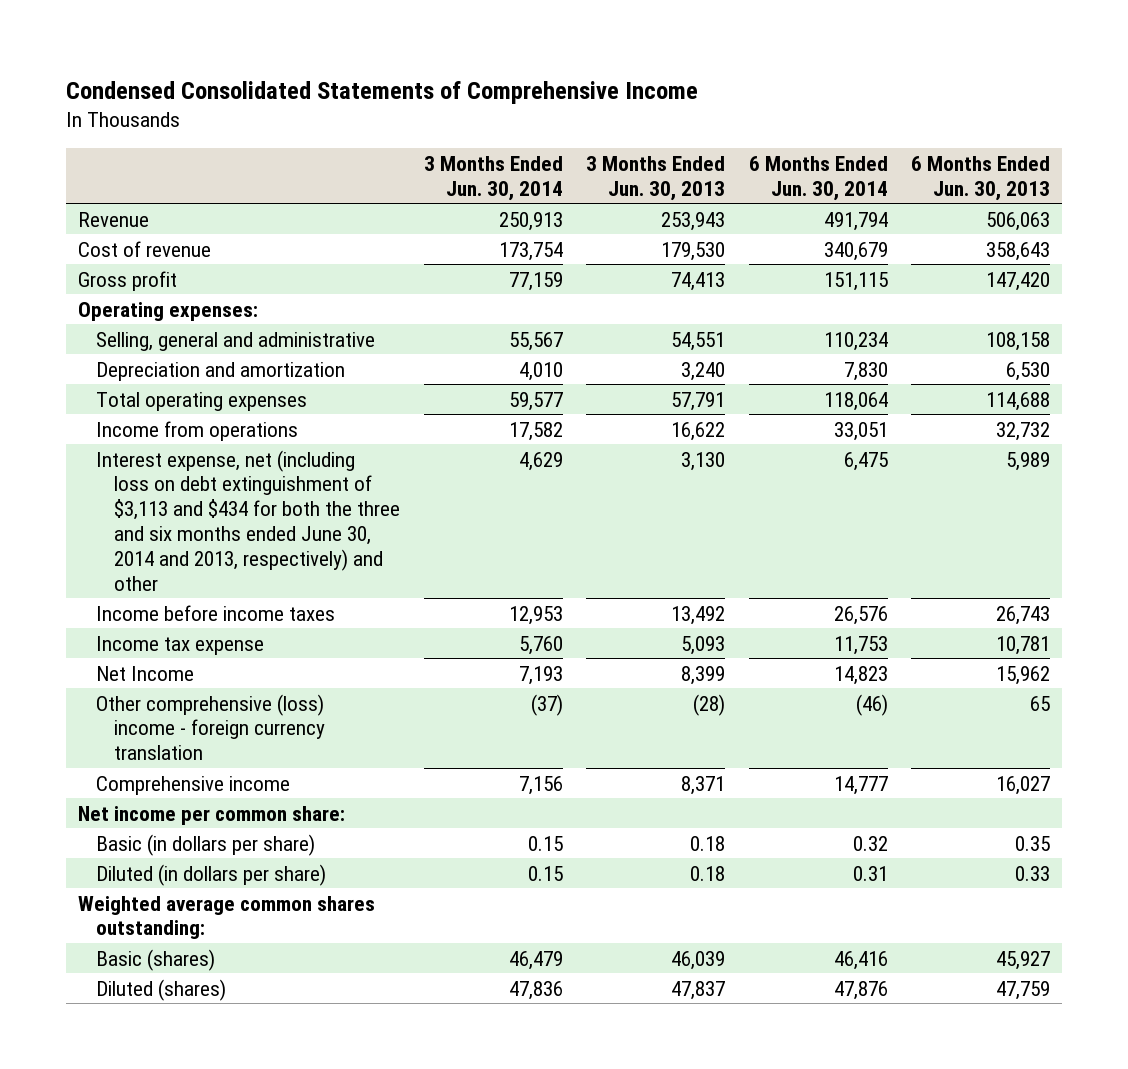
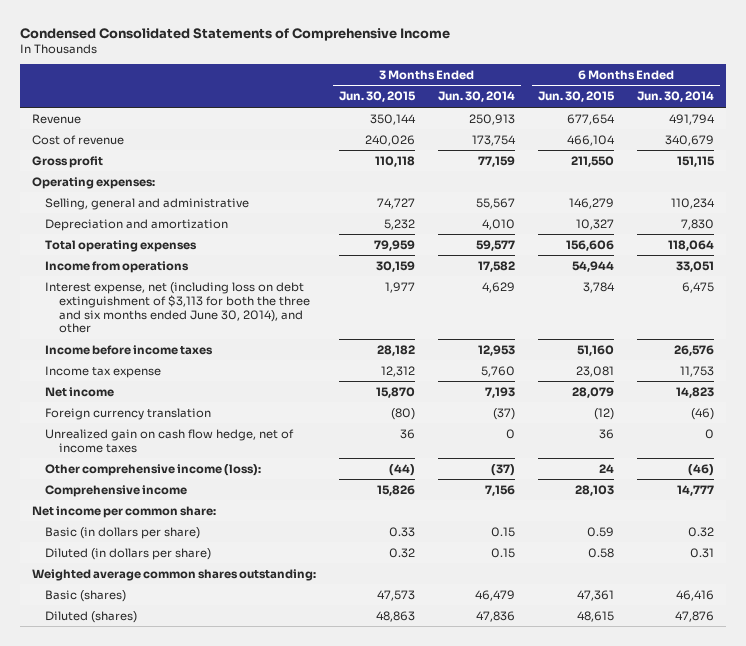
[586,155,726,201] 3 Months Ended Jun. 30, 2013 -> none
[911,155,1051,201] 6 Months Ended Jun. 30, 2013 -> none
none -> [338,91,416,103] Jun. 30, 2015
none -> [538,91,616,103] Jun. 30, 2015
[96,449,401,591] Interest expense, net (including loss on debt extinguishment of $3,113 and $434 for both the three and six months ended June 30, 2014 and 2013, respectively) and other -> [45,281,311,334] Interest expense, net (including loss on debt extinguishment of $3,113 for both the three and six months ended June 30, 2014), and other
[96,665,195,681] Net Income -> [45,386,115,397] Net income
none -> [45,407,212,420] Foreign currency translation
none -> [45,428,295,453] Unrealized gain on cash flow hedge, net of income taxes
[96,693,326,761] Other comprehensive (loss) income - foreign currency translation -> [45,463,262,476] Other comprehensive income (loss):

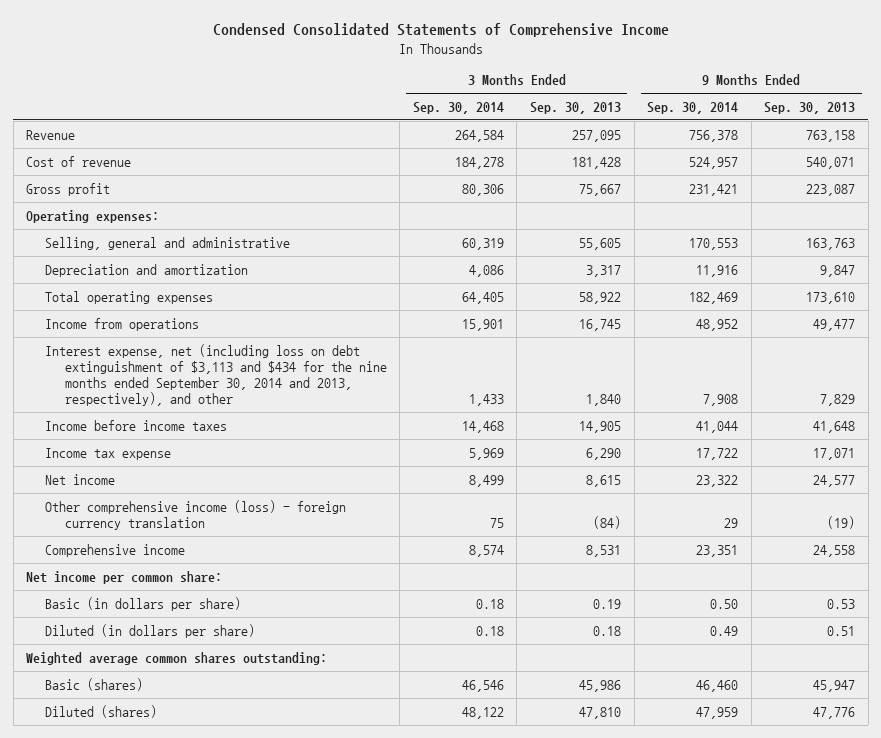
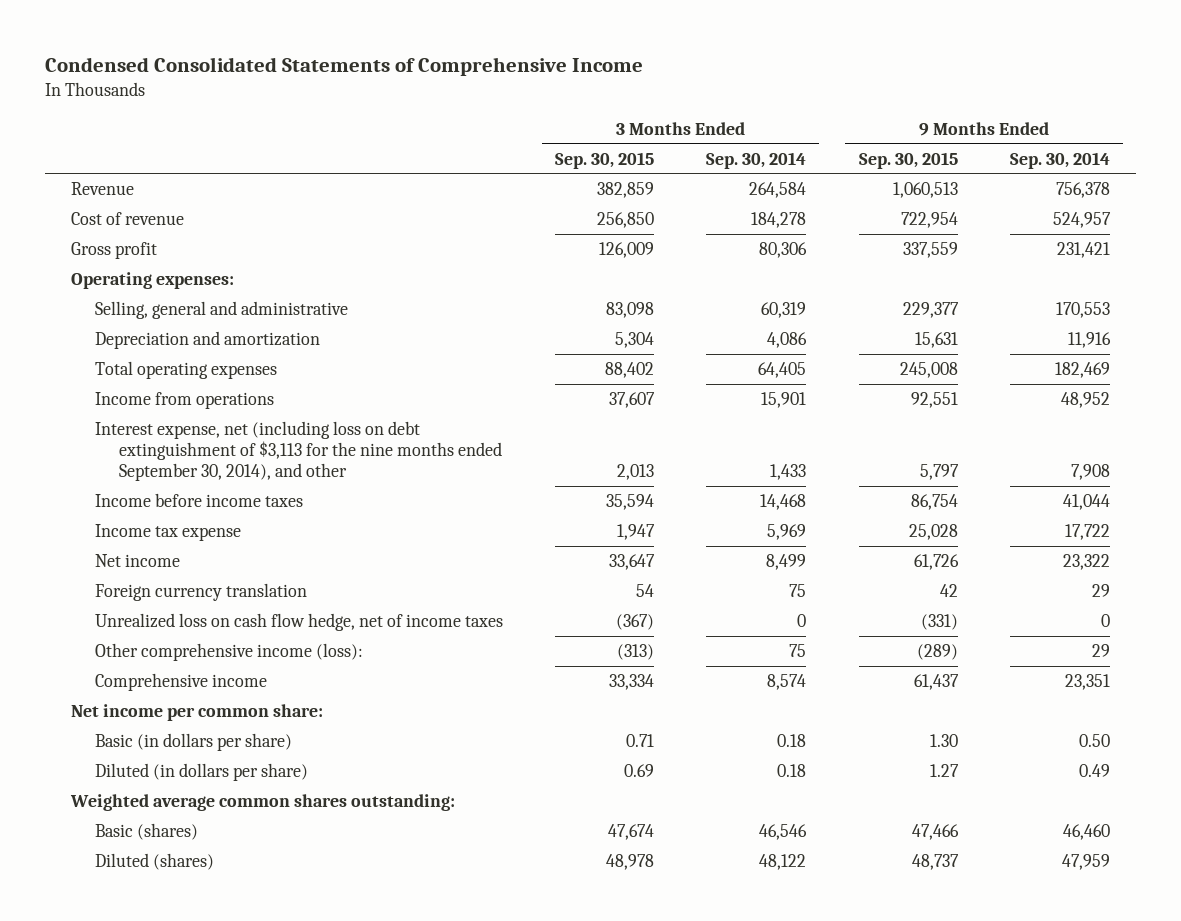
[529,101,621,114] Sep. 30, 2013 -> none
[764,101,856,114] Sep. 30, 2013 -> none
none -> [555,151,655,169] Sep. 30, 2015
none -> [858,151,958,169] Sep. 30, 2015
[45,343,387,407] Interest expense, net (including loss on debt extinguishment of $3,113 and $434 for the nine months ended September 30, 2014 and 2013, respectively), and other -> [95,420,503,481] Interest expense, net (including loss on debt extinguishment of $3,113 for the nine months ended September 30, 2014), and other
none -> [95,582,308,601] Foreign currency translation
none -> [95,612,504,631] Unrealized loss on cash flow hedge, net of income taxes
[45,499,347,530] Other comprehensive income (loss) - foreign currency translation -> [95,642,364,661] Other comprehensive income (loss):

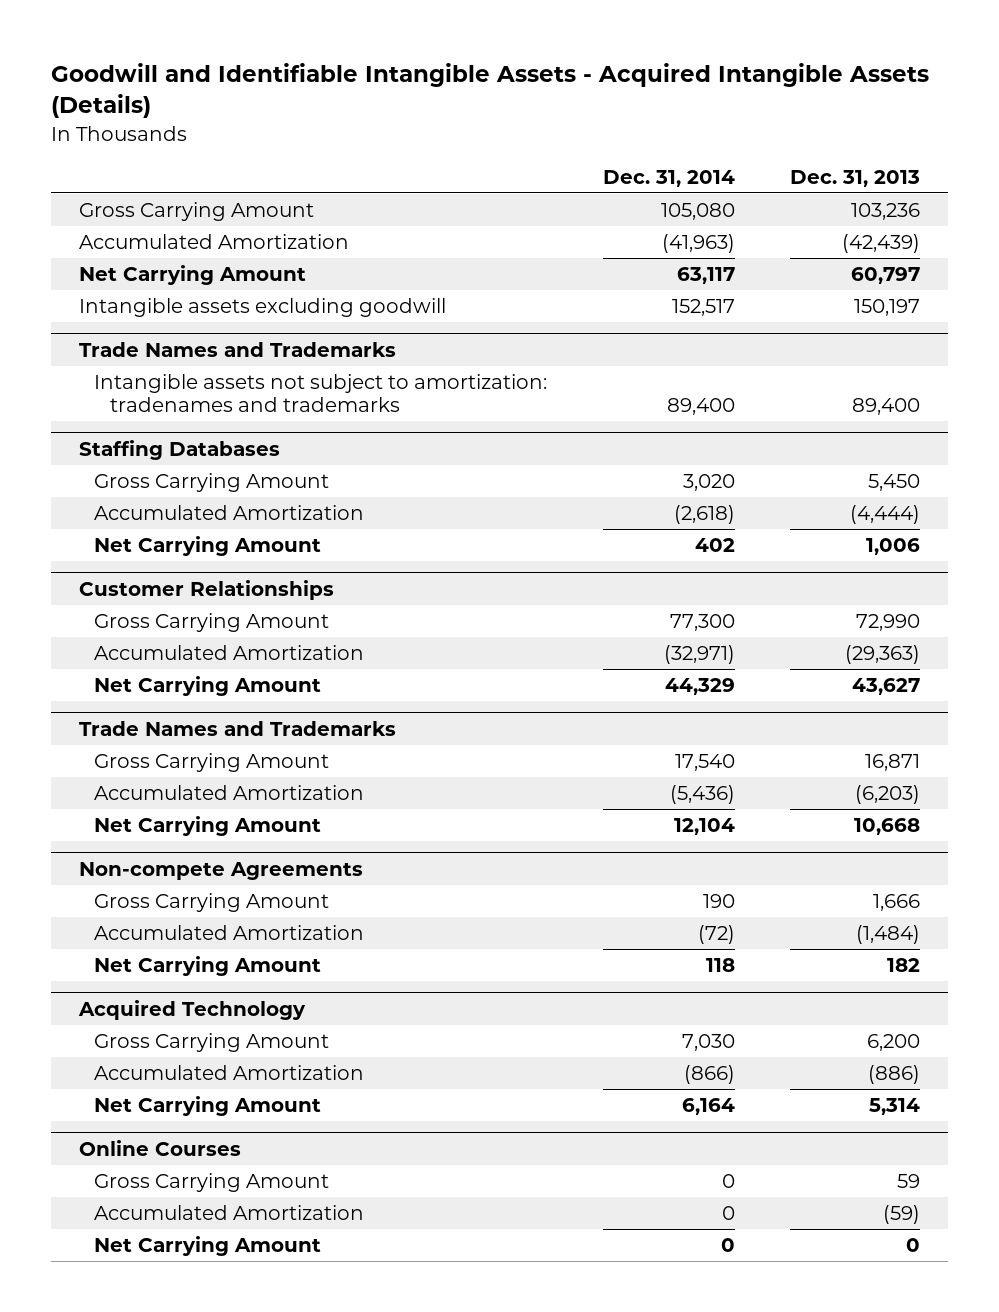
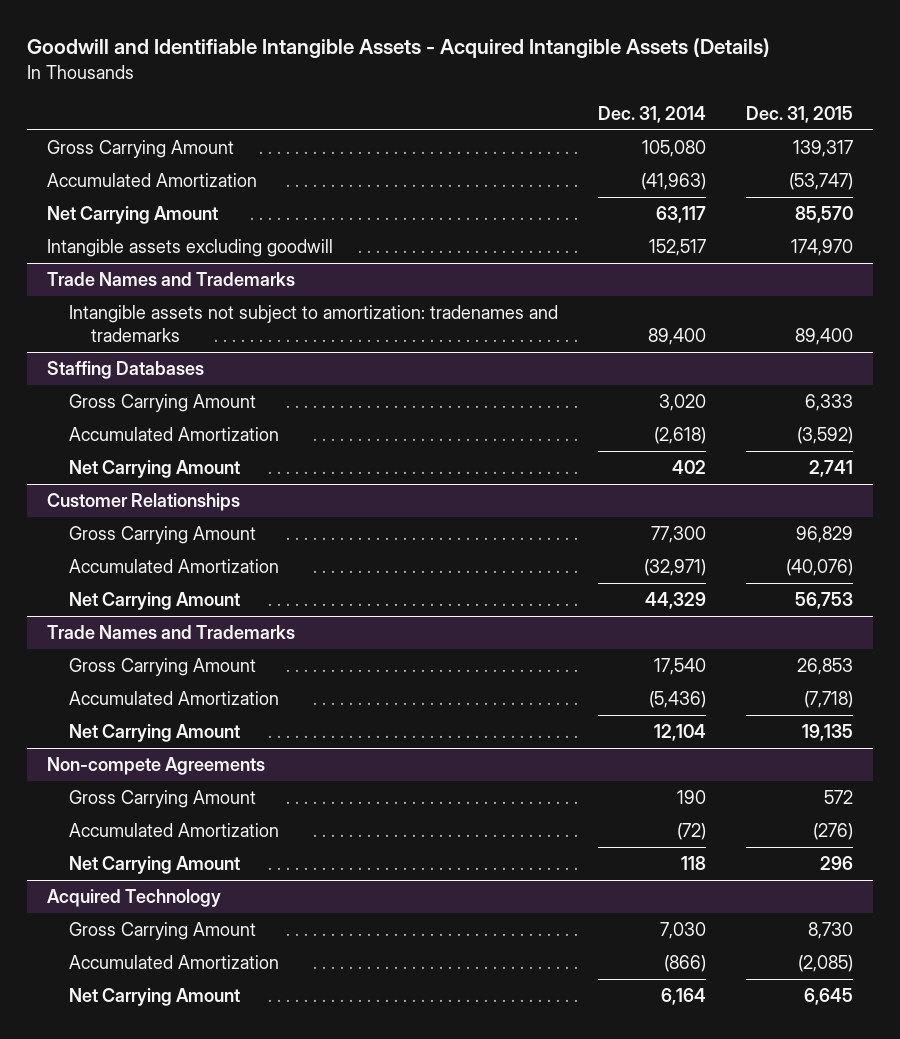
[790,169,921,187] Dec. 31, 2013 -> none
none -> [746,105,854,123] Dec. 31, 2015
[78,1139,241,1156] Online Courses -> none
[94,1173,330,1193] Gross Carrying Amount -> none
[94,1205,365,1221] Accumulated Amortization -> none
[94,1236,322,1257] Net Carrying Amount -> none

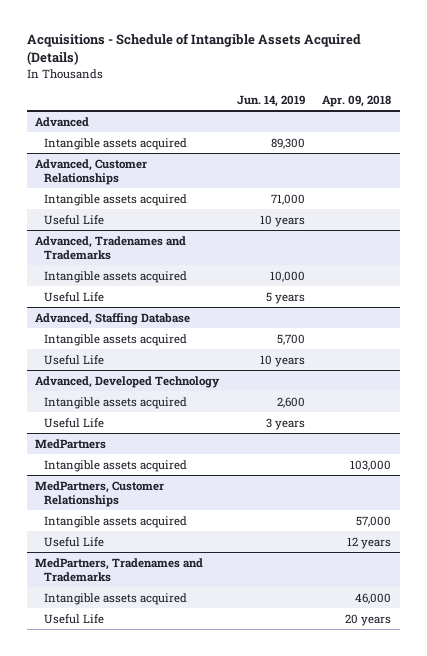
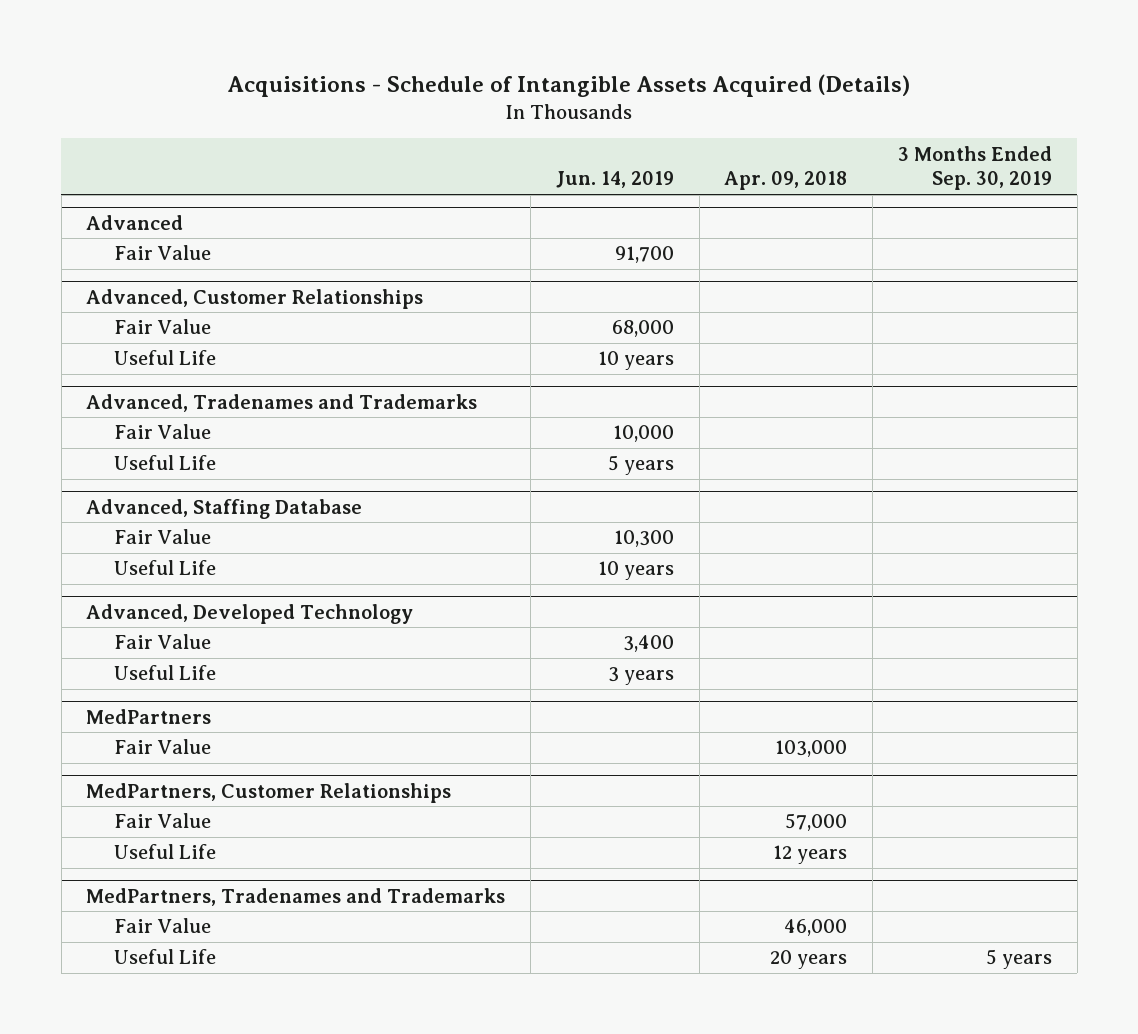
none -> [897,145,1052,191] 3 Months Ended Sep. 30, 2019
[44,137,188,150] Intangible assets acquired -> none
none -> [114,245,212,261] Fair Value
[44,193,188,206] Intangible assets acquired -> none
none -> [114,319,212,335] Fair Value
[44,270,188,283] Intangible assets acquired -> [114,424,212,440] Fair Value
[44,333,188,346] Intangible assets acquired -> none
none -> [114,529,212,545] Fair Value
[44,396,188,409] Intangible assets acquired -> none
none -> [114,634,212,650] Fair Value
[44,459,188,472] Intangible assets acquired -> [114,739,212,755] Fair Value
[44,515,188,528] Intangible assets acquired -> [114,813,212,829] Fair Value
[44,592,188,605] Intangible assets acquired -> [114,918,212,934] Fair Value

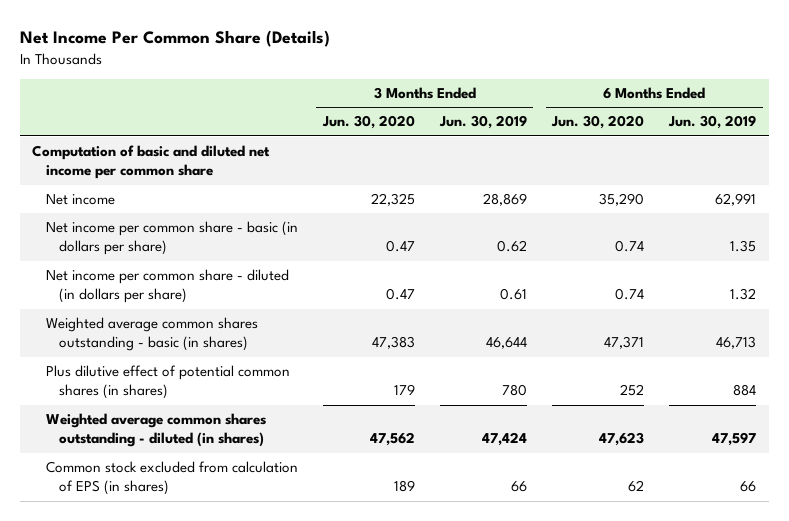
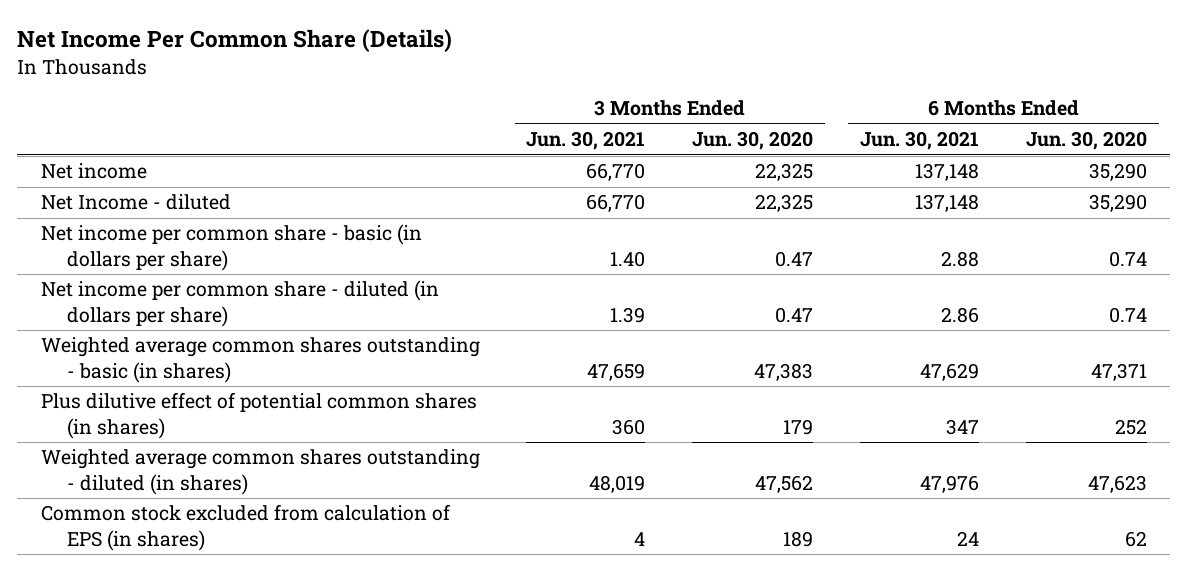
[439,115,528,130] Jun. 30, 2019 -> none
[668,115,757,130] Jun. 30, 2019 -> none
none -> [526,131,646,151] Jun. 30, 2021
none -> [860,131,980,151] Jun. 30, 2021
[32,145,271,180] Computation of basic and diluted net income per common share -> none
none -> [40,194,231,211] Net Income - diluted

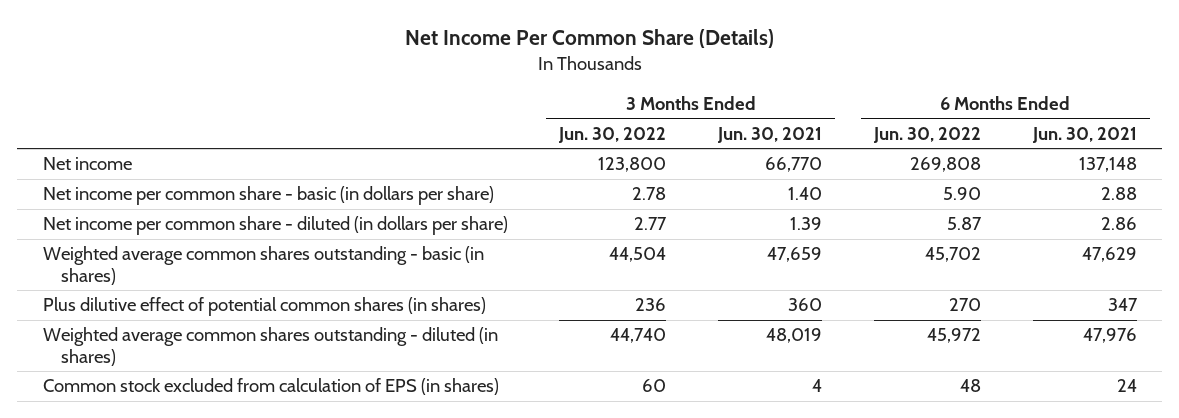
[692,131,814,151] Jun. 30, 2020 -> none
[1026,131,1148,151] Jun. 30, 2020 -> none
none -> [558,126,667,143] Jun. 30, 2022
none -> [872,126,981,143] Jun. 30, 2022
[40,194,231,211] Net Income - diluted -> none

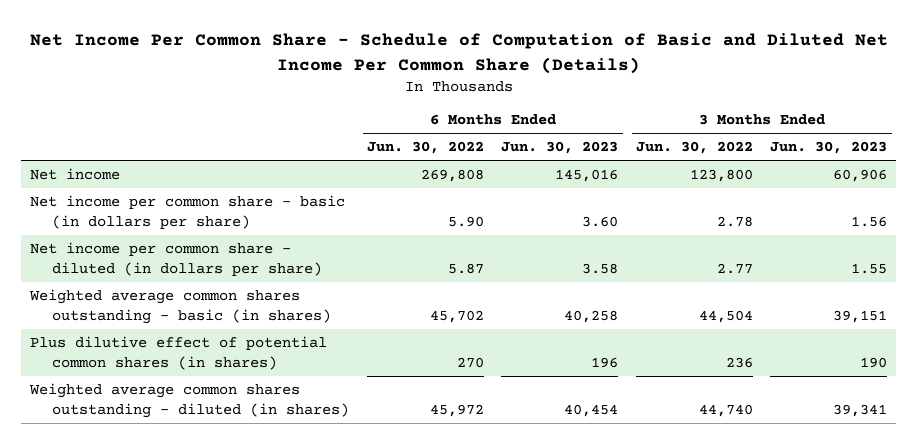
[404,29,774,49] Net Income Per Common Share (Details) -> [29,33,888,74] Net Income Per Common Share - Schedule of Computation of Basic and Diluted Net Income Per Common Share (Details)
[717,126,823,143] Jun. 30, 2021 -> none
[1031,126,1137,143] Jun. 30, 2021 -> none
none -> [501,141,619,155] Jun. 30, 2023
none -> [770,141,888,155] Jun. 30, 2023
[42,378,499,396] Common stock excluded from calculation of EPS (in shares) -> none

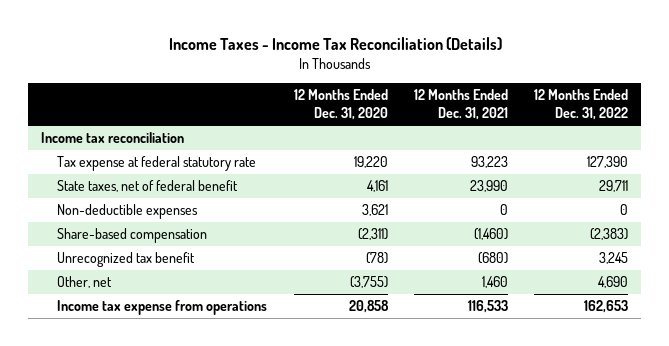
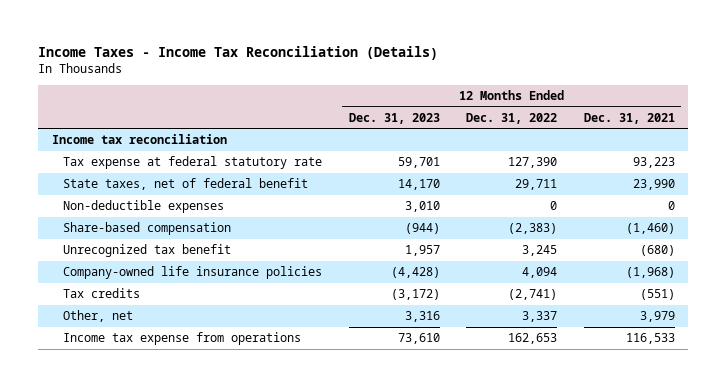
[293,89,388,121] 12 Months Ended Dec. 31, 2020 -> none
none -> [348,112,440,124] Dec. 31, 2023
none -> [63,266,323,280] Company-owned life insurance policies
none -> [63,288,141,299] Tax credits
[481,276,508,289] 1,460 -> [639,311,675,323] 3,979
[598,276,629,289] 4,690 -> [522,311,558,323] 3,337

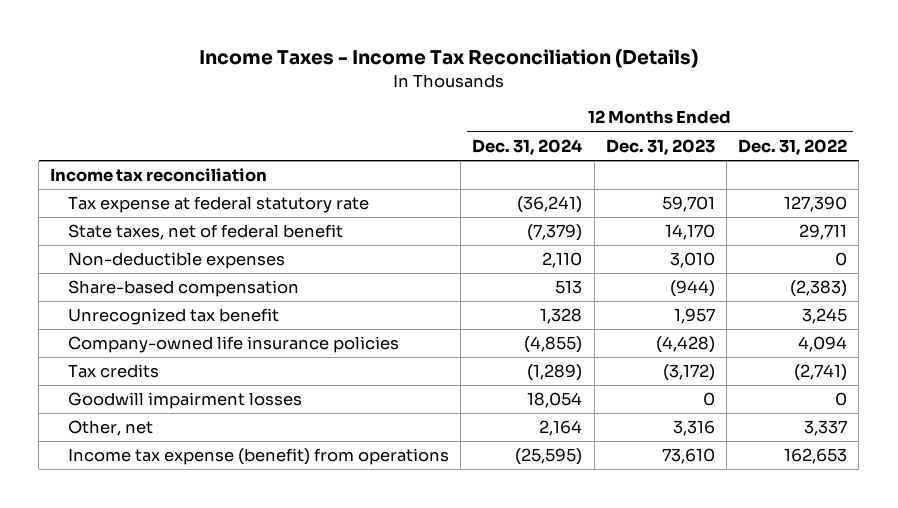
[583,112,675,124] Dec. 31, 2021 -> none
none -> [472,138,583,155] Dec. 31, 2024
none -> [68,392,303,410] Goodwill impairment losses
[63,332,302,346] Income tax expense from operations -> [68,448,450,466] Income tax expense (benefit) from operations

